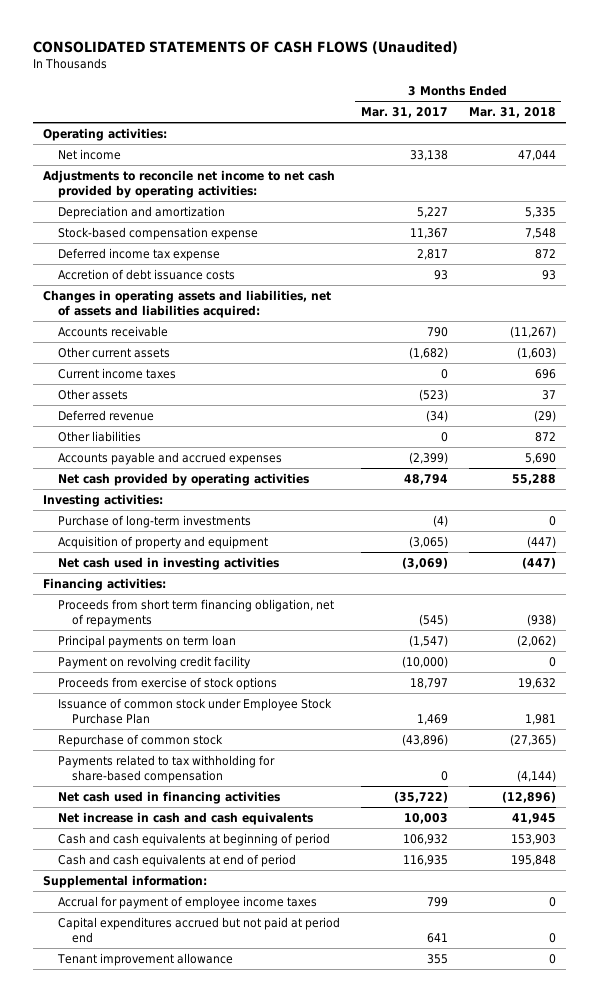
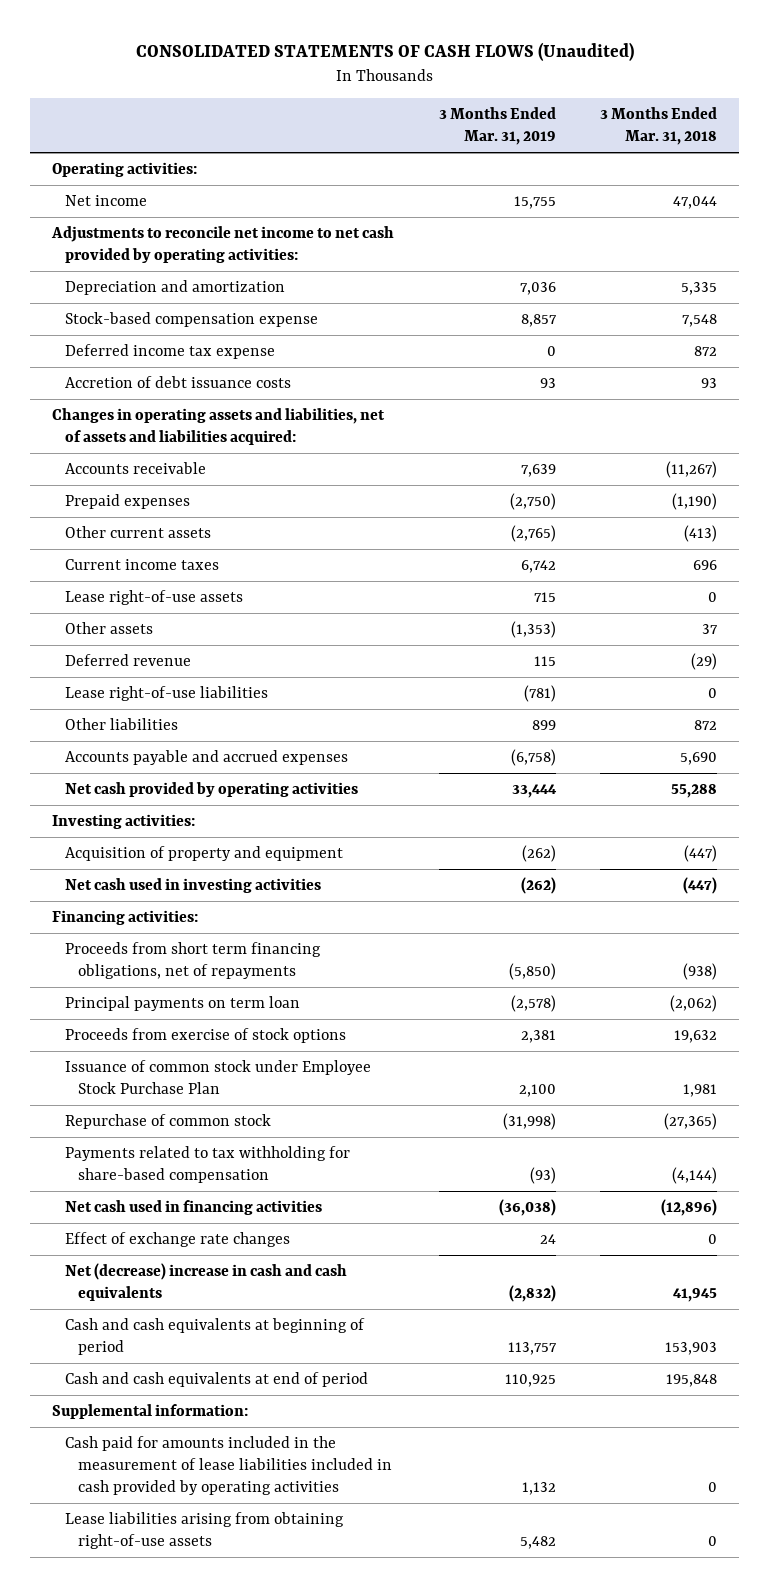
[360,107,448,119] Mar. 31, 2017 -> none
none -> [438,106,556,146] 3 Months Ended Mar. 31, 2019
none -> [65,493,191,509] Prepaid expenses
[516,346,556,359] (1,603) -> [683,524,717,542] (413)
none -> [65,589,244,605] Lease right-of-use assets
none -> [65,685,269,701] Lease right-of-use liabilities
[57,514,251,528] Purchase of long-term investments -> none
[57,598,334,628] Proceeds from short term financing obligation, net of repayments -> [65,941,322,980] Proceeds from short term financing obligations, net of repayments
[57,655,251,669] Payment on revolving credit facility -> none
none -> [65,1231,291,1247] Effect of exchange rate changes
[57,811,313,825] Net increase in cash and cash equivalents -> [65,1262,348,1302] Net (decrease) increase in cash and cash equivalents
[57,895,317,909] Accrual for payment of employee income taxes -> none
[57,916,340,944] Capital expenditures accrued but not paid at period end -> none
[56,952,233,966] Tenant improvement allowance -> none
none -> [65,1435,392,1496] Cash paid for amounts included in the measurement of lease liabilities included in cash provided by operating activities
none -> [65,1511,345,1550] Lease liabilities arising from obtaining right-of-use assets

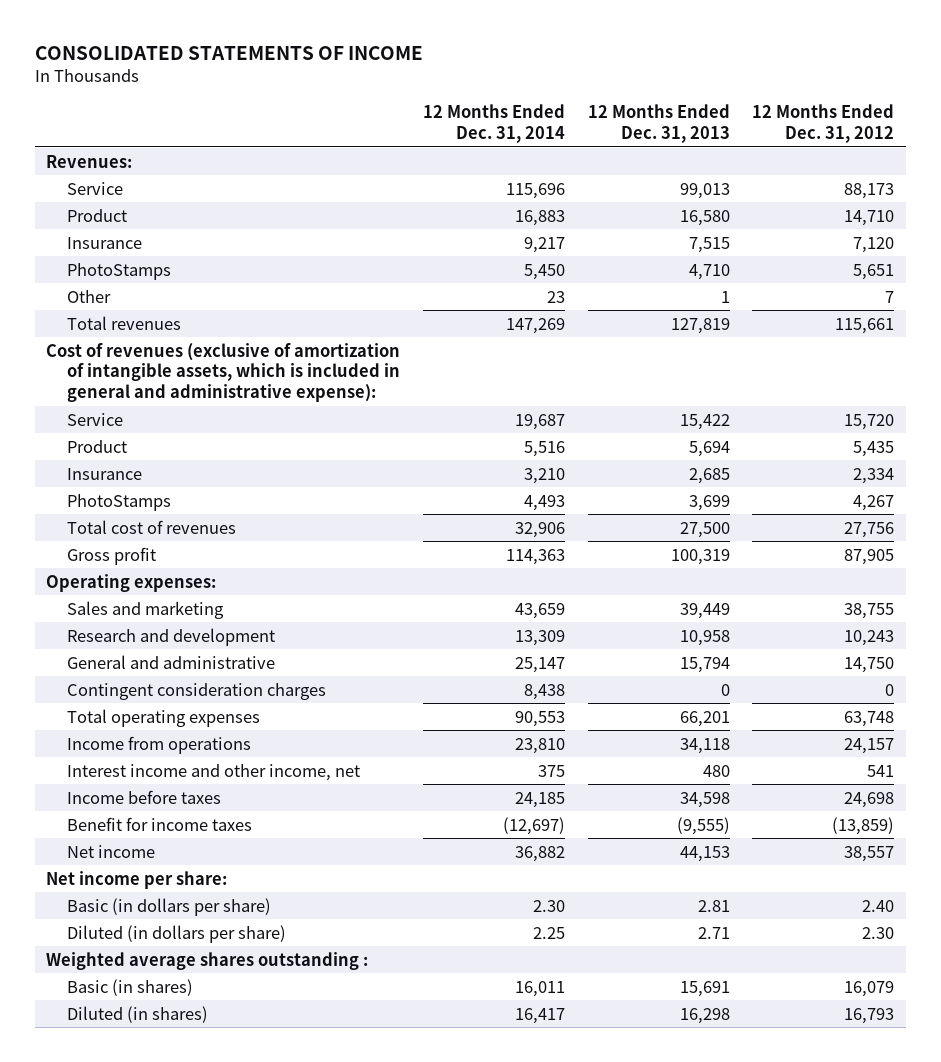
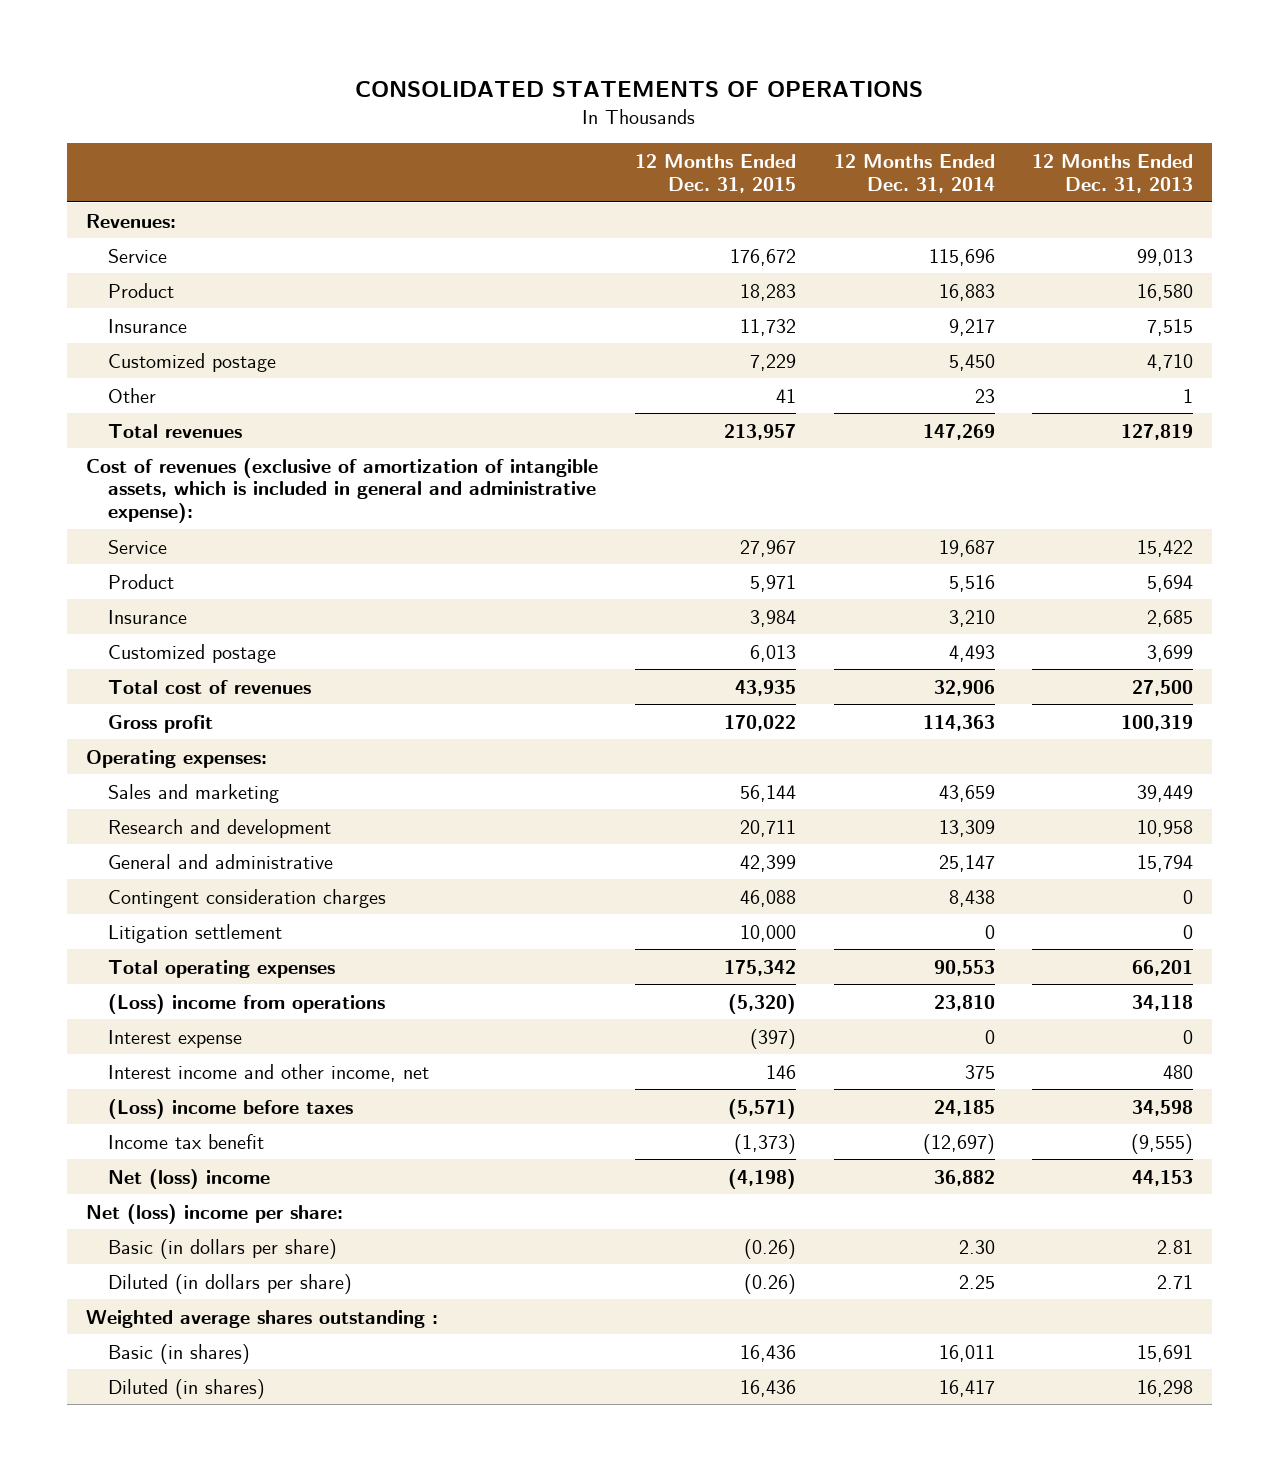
[35,46,424,61] CONSOLIDATED STATEMENTS OF INCOME -> [355,81,924,98] CONSOLIDATED STATEMENTS OF OPERATIONS
[752,104,895,144] 12 Months Ended Dec. 31, 2012 -> none
none -> [635,153,797,193] 12 Months Ended Dec. 31, 2015
[67,262,172,280] PhotoStamps -> [108,352,277,372] Customized postage
[67,493,172,511] PhotoStamps -> [108,643,277,663] Customized postage
none -> [108,923,283,943] Litigation settlement
[67,735,252,754] Income from operations -> [108,993,386,1014] (Loss) income from operations
none -> [108,1029,243,1048] Interest expense
[67,789,222,804] Income before taxes -> [108,1098,354,1119] (Loss) income before taxes
[67,816,253,831] Benefit for income taxes -> [108,1133,265,1149] Income tax benefit
[67,844,156,858] Net income -> [108,1168,271,1189] Net (loss) income
[46,870,228,889] Net income per share: -> [85,1203,343,1224] Net (loss) income per share:

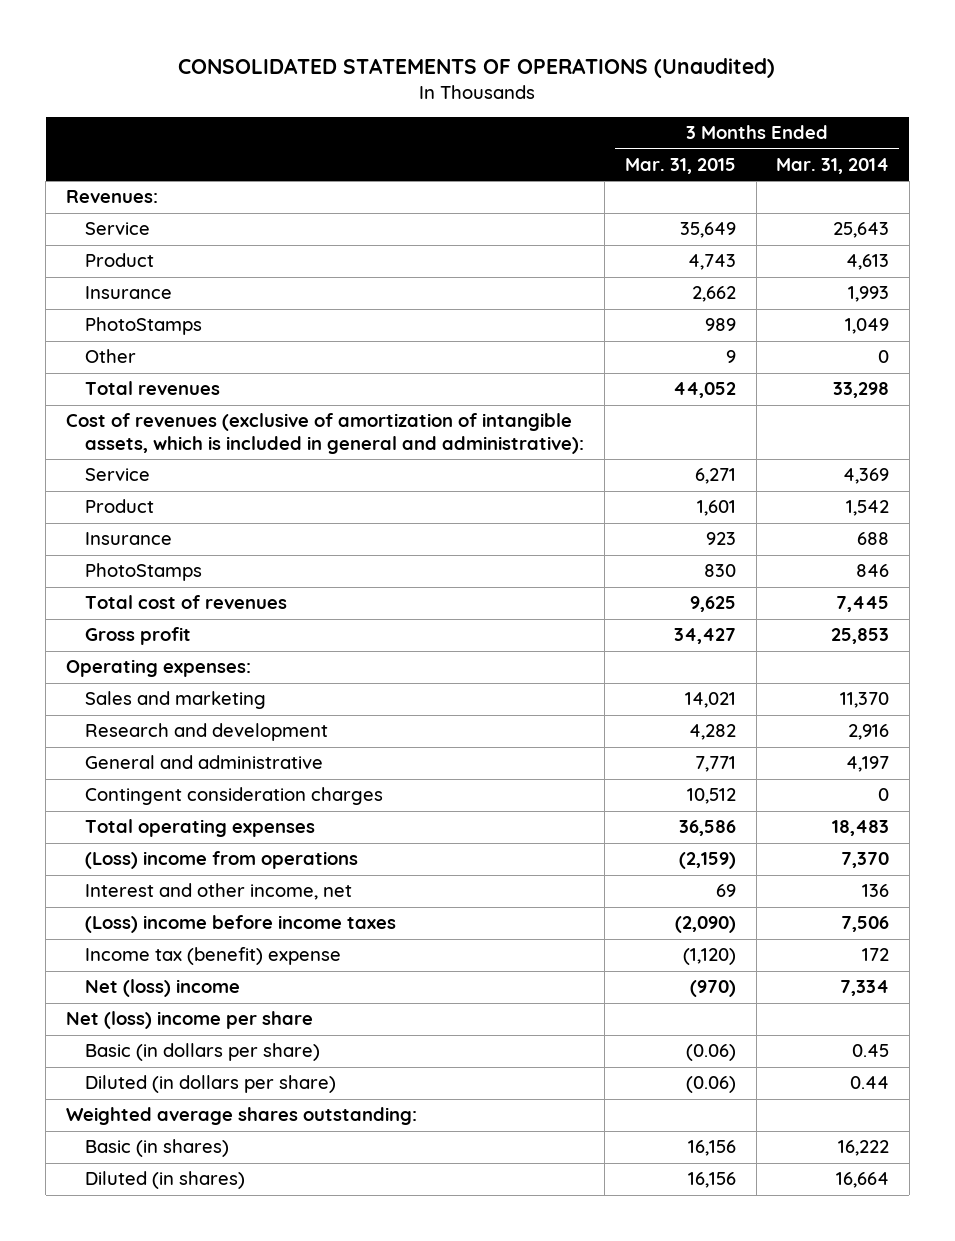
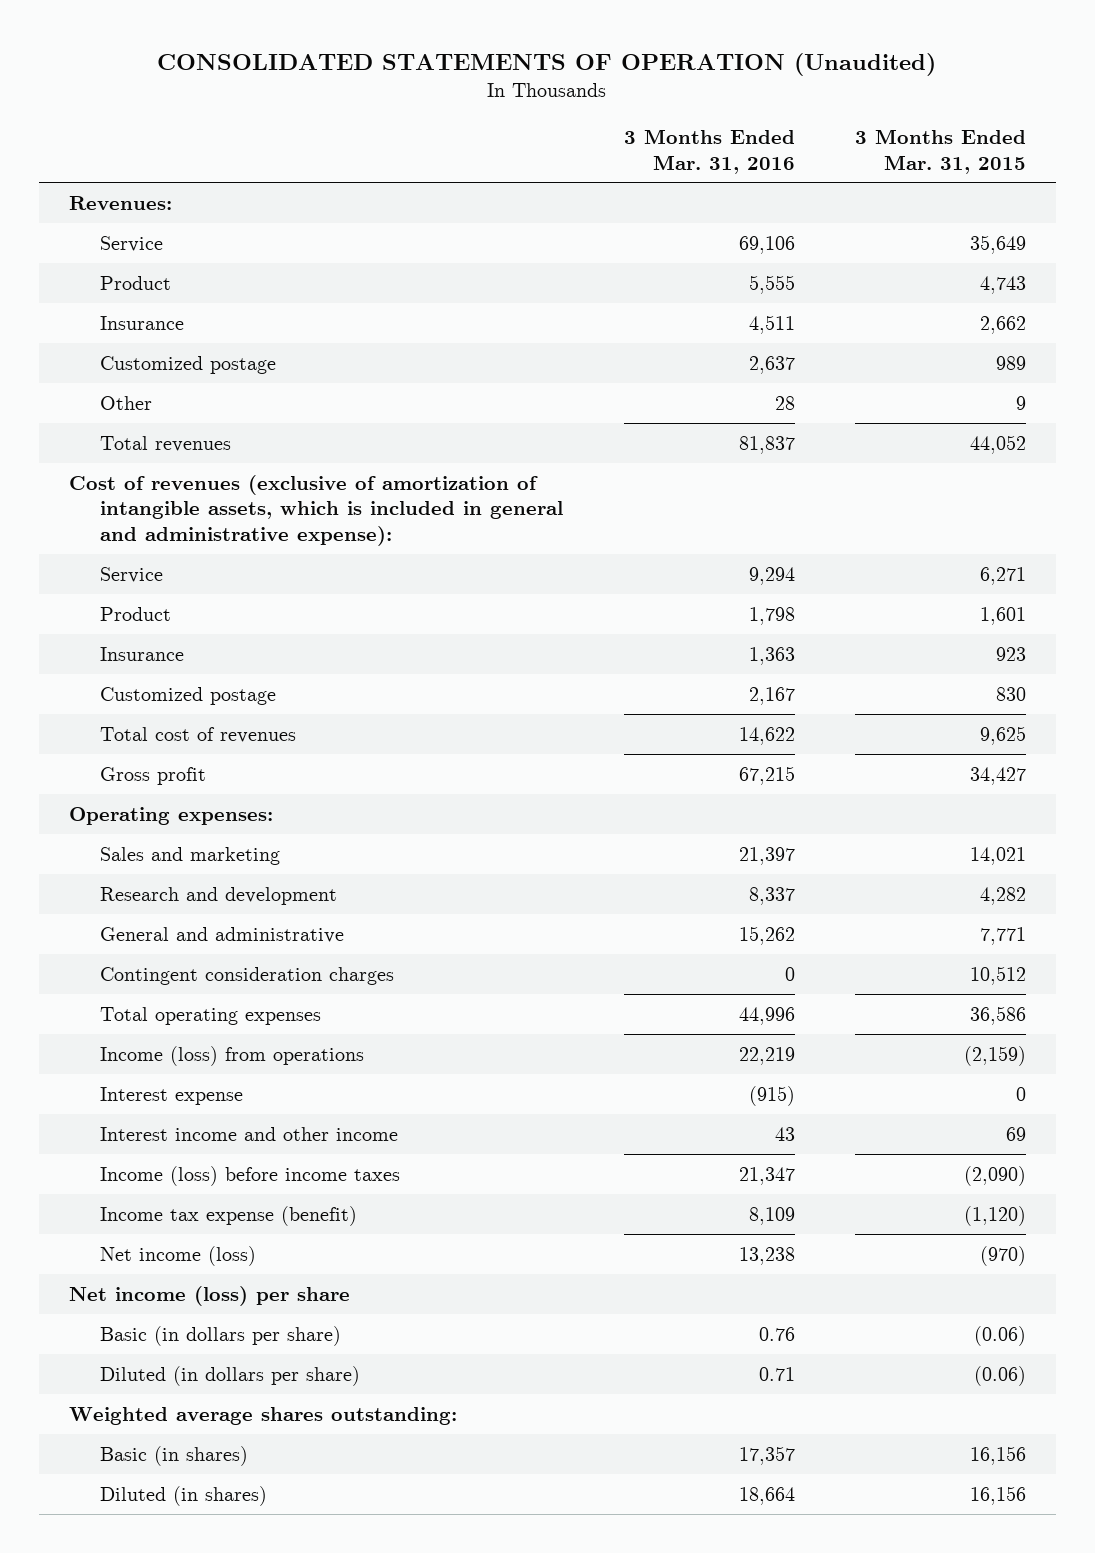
[178,57,776,78] CONSOLIDATED STATEMENTS OF OPERATIONS (Unaudited) -> [157,53,937,77] CONSOLIDATED STATEMENTS OF OPERATION (Unaudited)
[776,157,890,174] Mar. 31, 2014 -> none
none -> [623,128,795,174] 3 Months Ended Mar. 31, 2016
[85,317,203,336] PhotoStamps -> [100,355,277,374] Customized postage
[65,413,585,455] Cost of revenues (exclusive of amortization of intangible assets, which is included in general and administrative): -> [68,474,564,547] Cost of revenues (exclusive of amortization of intangible assets, which is included in general and administrative expense):
[85,563,203,582] PhotoStamps -> none
none -> [100,686,277,705] Customized postage
[85,851,359,870] (Loss) income from operations -> [100,1045,365,1066] Income (loss) from operations
none -> [100,1086,244,1105] Interest expense
[85,883,353,901] Interest and other income, net -> [100,1126,399,1141] Interest income and other income
[85,915,397,934] (Loss) income before income taxes -> [100,1165,401,1186] Income (loss) before income taxes
[85,947,342,966] Income tax (benefit) expense -> [100,1205,358,1226] Income tax expense (benefit)
[85,979,241,998] Net (loss) income -> [100,1245,257,1266] Net income (loss)
[65,1011,313,1030] Net (loss) income per share -> [68,1285,350,1306] Net income (loss) per share

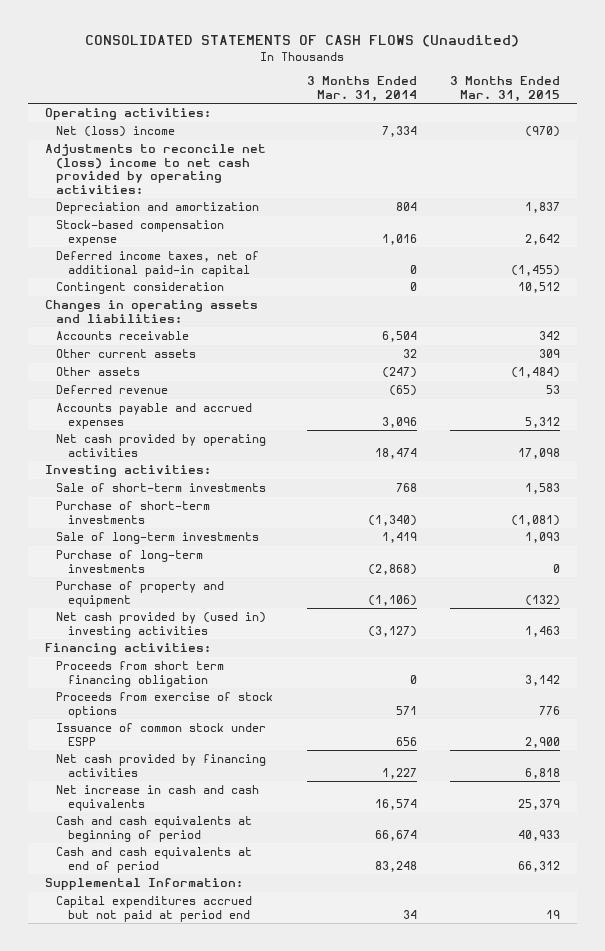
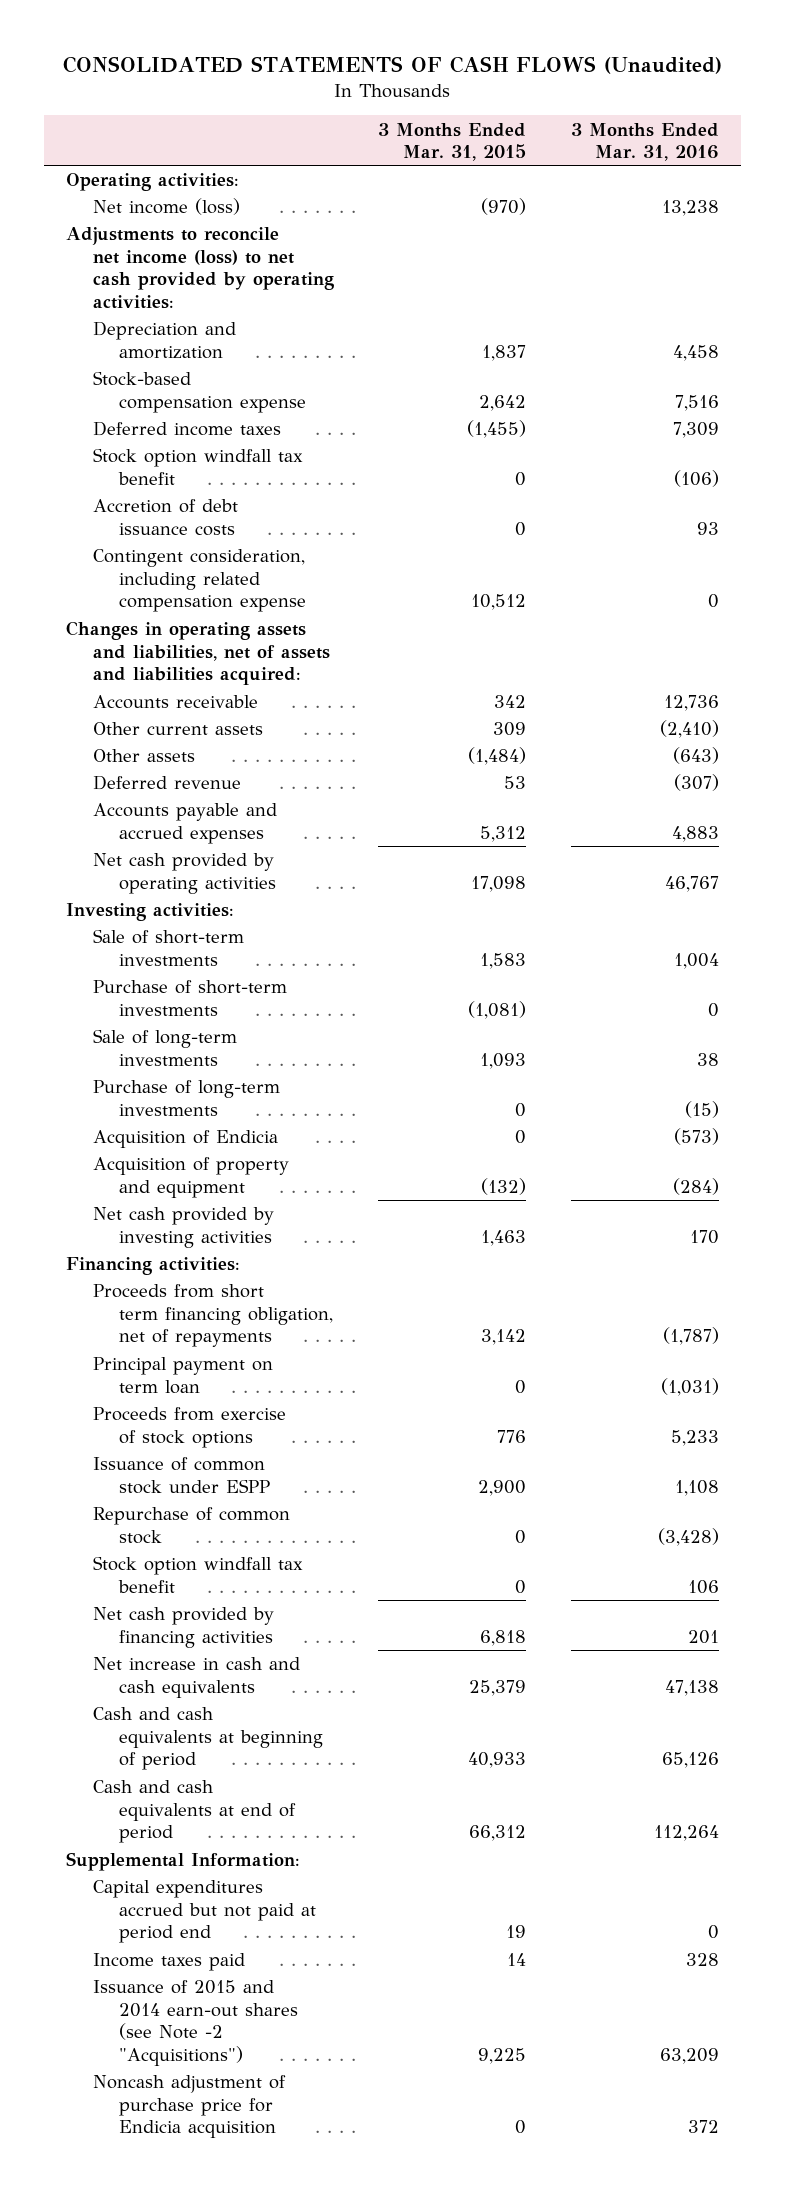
[306,76,417,102] 3 Months Ended Mar. 31, 2014 -> none
none -> [570,122,719,162] 3 Months Ended Mar. 31, 2016
[56,126,176,138] Net (loss) income -> [92,198,240,216] Net income (loss)
[44,144,266,194] Adjustments to reconcile net (loss) income to net cash provided by operating activities: -> [66,227,334,309] Adjustments to reconcile net income (loss) to net cash provided by operating activities:
[56,251,260,277] Deferred income taxes, net of additional paid-in capital -> [92,421,281,437] Deferred income taxes
none -> [92,448,303,485] Stock option windfall tax benefit
none -> [92,499,238,536] Accretion of debt issuance costs
[56,282,225,295] Contingent consideration -> [92,549,307,613] Contingent consideration, including related compensation expense
[44,300,258,323] Changes in operating assets and liabilities: -> [66,621,330,686] Changes in operating assets and liabilities, net of assets and liabilities acquired:
none -> [92,1130,278,1149] Acquisition of Endicia
[56,581,225,607] Purchase of property and equipment -> [92,1157,289,1198] Acquisition of property and equipment
[56,612,267,638] Net cash provided by (used in) investing activities -> [92,1207,274,1248] Net cash provided by investing activities
[56,661,225,687] Proceeds from short term financing obligation -> [92,1284,334,1348] Proceeds from short term financing obligation, net of repayments
none -> [92,1357,273,1394] Principal payment on term loan
none -> [92,1507,290,1544] Repurchase of common stock
none -> [92,1556,303,1593] Stock option windfall tax benefit
none -> [92,1953,245,1972] Income taxes paid
none -> [92,1980,299,2066] Issuance of 2015 and 2014 earn-out shares (see Note -2 "Acquisitions")
none -> [92,2075,286,2139] Noncash adjustment of purchase price for Endicia acquisition

